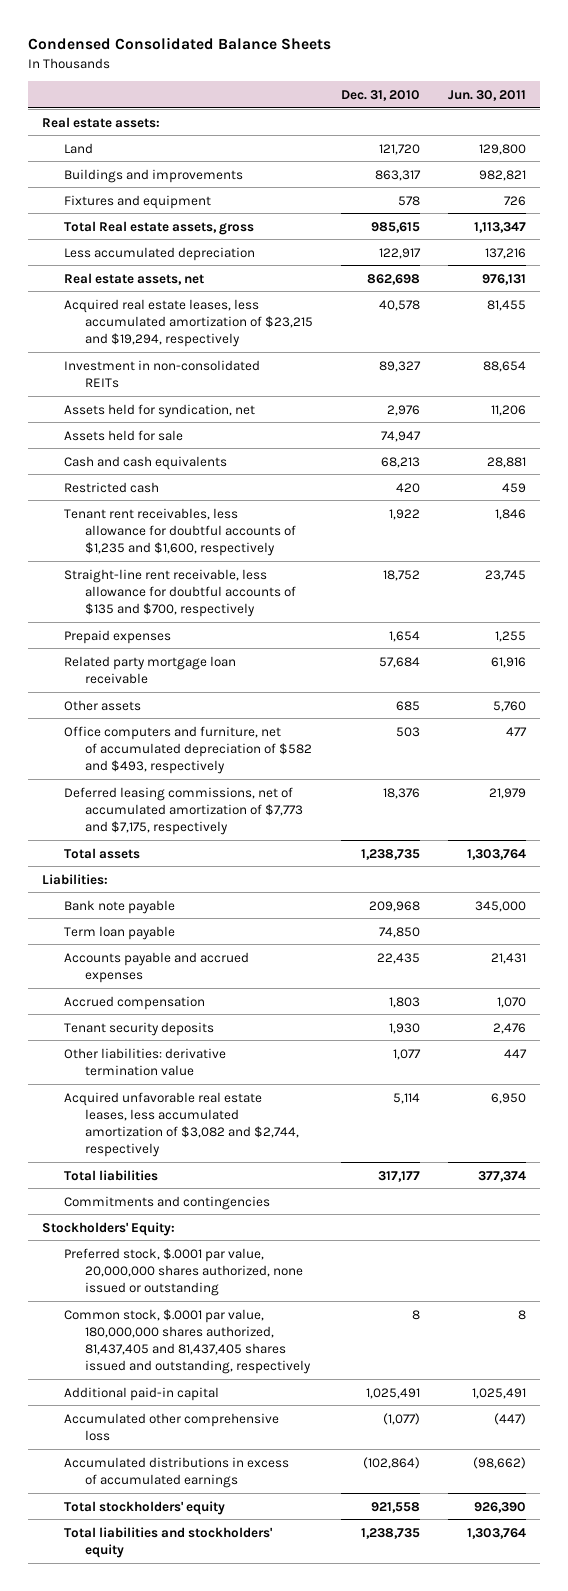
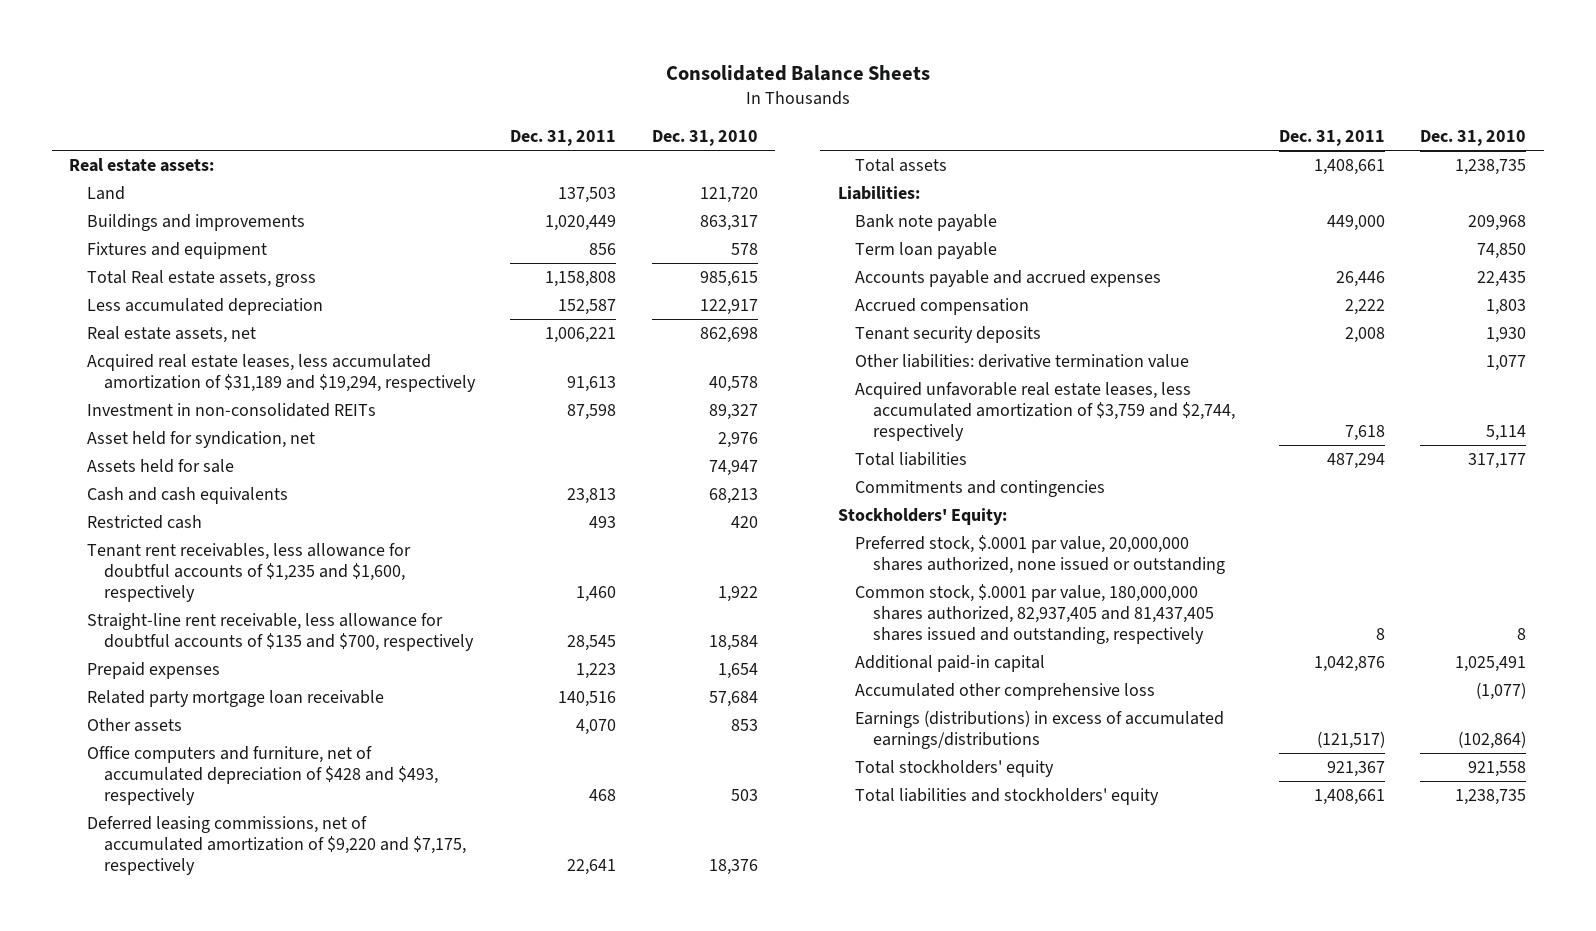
[28,37,332,51] Condensed Consolidated Balance Sheets -> [665,64,930,81] Consolidated Balance Sheets
[447,89,526,101] Jun. 30, 2011 -> none
none -> [510,129,617,146] Dec. 31, 2011
[63,298,314,347] Acquired real estate leases, less accumulated amortization of $23,215 and $19,294, respectively -> [86,354,476,393] Acquired real estate leases, less accumulated amortization of $31,189 and $19,294, respectively
[63,403,255,418] Assets held for syndication, net -> [86,431,315,449] Asset held for syndication, net
[382,569,420,581] 18,752 -> [708,635,758,652] 18,584
[395,700,420,711] 685 -> [730,719,758,732] 853
[63,725,313,774] Office computers and furniture, net of accumulated depreciation of $582 and $493, respectively -> [86,746,438,805] Office computers and furniture, net of accumulated depreciation of $428 and $493, respectively
[63,786,304,835] Deferred leasing commissions, net of accumulated amortization of $7,773 and $7,175, respectively -> [86,816,466,875] Deferred leasing commissions, net of accumulated amortization of $9,220 and $7,175, respectively
[63,1091,300,1157] Acquired unfavorable real estate leases, less accumulated amortization of $3,082 and $2,744, respectively -> [855,382,1235,441] Acquired unfavorable real estate leases, less accumulated amortization of $3,759 and $2,744, respectively
[63,1308,312,1374] Common stock, $.0001 par value, 180,000,000 shares authorized, 81,437,405 and 81,437,405 shares issued and outstanding, respectively -> [855,584,1214,644] Common stock, $.0001 par value, 180,000,000 shares authorized, 82,937,405 and 81,437,405 shares issued and outstanding, respectively
[63,1456,289,1488] Accumulated distributions in excess of accumulated earnings -> [855,710,1225,750] Earnings (distributions) in excess of accumulated earnings/distributions

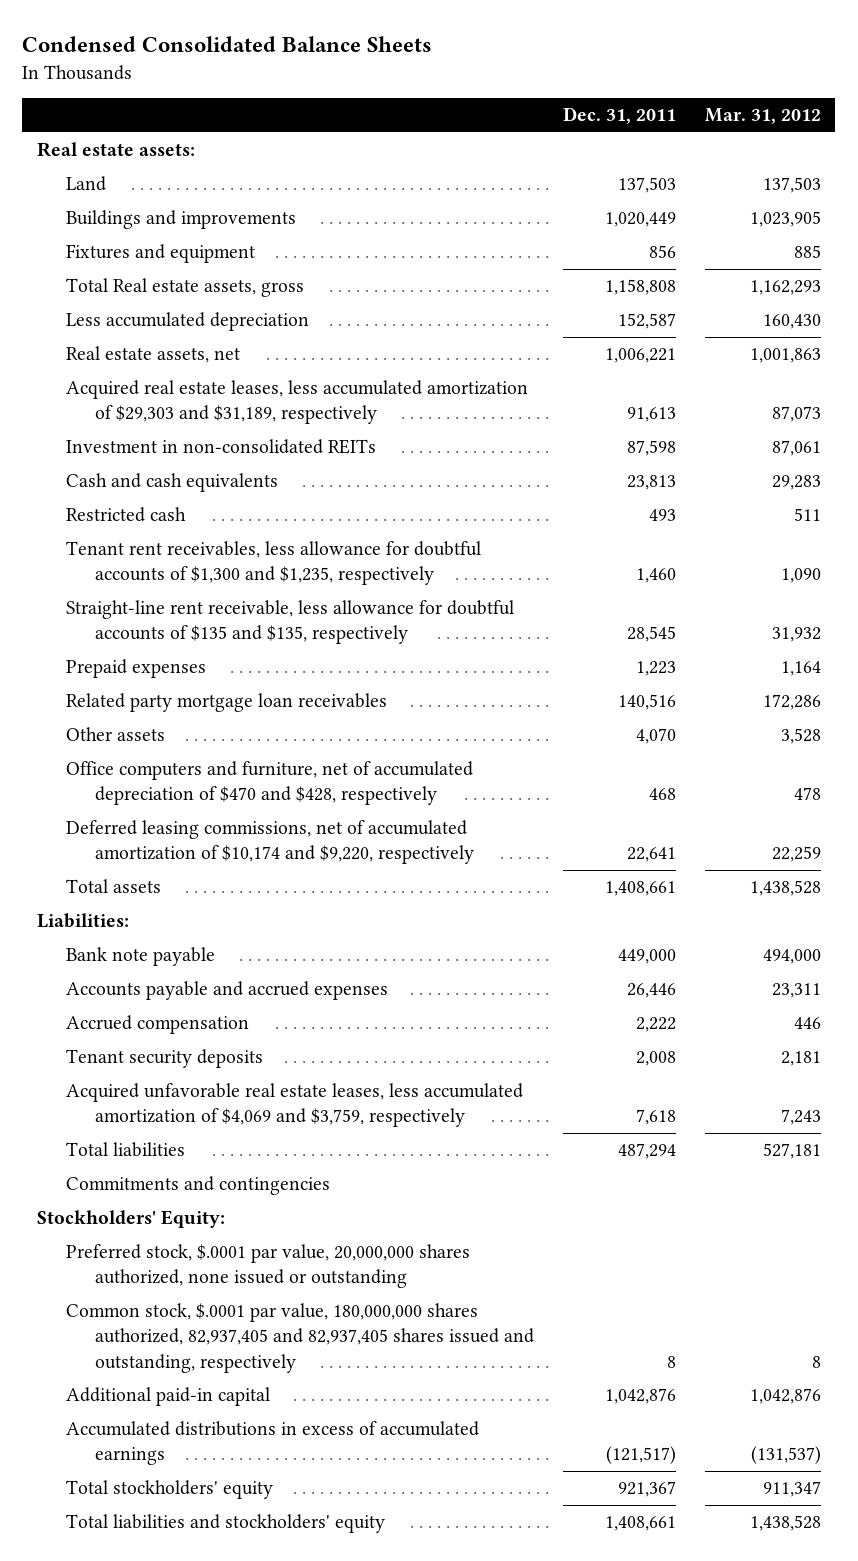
[665,64,930,81] Consolidated Balance Sheets -> [22,36,433,53] Condensed Consolidated Balance Sheets
[651,129,758,146] Dec. 31, 2010 -> none
none -> [704,108,821,125] Mar. 31, 2012
[86,354,476,393] Acquired real estate leases, less accumulated amortization of $31,189 and $19,294, respectively -> [65,380,528,425] Acquired real estate leases, less accumulated amortization of $29,303 and $31,189, respectively
[86,431,315,449] Asset held for syndication, net -> none
[86,459,234,474] Assets held for sale -> none
[86,543,411,602] Tenant rent receivables, less allowance for doubtful accounts of $1,235 and $1,600, respectively -> [65,541,481,586] Tenant rent receivables, less allowance for doubtful accounts of $1,300 and $1,235, respectively
[86,613,474,652] Straight-line rent receivable, less allowance for doubtful accounts of $135 and $700, respectively -> [65,600,514,645] Straight-line rent receivable, less allowance for doubtful accounts of $135 and $135, respectively
[86,690,384,708] Related party mortgage loan receivable -> [65,693,387,713] Related party mortgage loan receivables
[86,746,438,805] Office computers and furniture, net of accumulated depreciation of $428 and $493, respectively -> [65,761,473,806] Office computers and furniture, net of accumulated depreciation of $470 and $428, respectively
[86,816,466,875] Deferred leasing commissions, net of accumulated amortization of $9,220 and $7,175, respectively -> [65,820,475,865] Deferred leasing commissions, net of accumulated amortization of $10,174 and $9,220, respectively
[855,242,998,260] Term loan payable -> none
[855,354,1190,369] Other liabilities: derivative termination value -> none
[855,382,1235,441] Acquired unfavorable real estate leases, less accumulated amortization of $3,759 and $2,744, respectively -> [65,1083,523,1128] Acquired unfavorable real estate leases, less accumulated amortization of $4,069 and $3,759, respectively
[855,584,1214,644] Common stock, $.0001 par value, 180,000,000 shares authorized, 82,937,405 and 81,437,405 shares issued and outstanding, respectively -> [65,1303,535,1373] Common stock, $.0001 par value, 180,000,000 shares authorized, 82,937,405 and 82,937,405 shares issued and outstanding, respectively
[855,683,1156,701] Accumulated other comprehensive loss -> none
[855,710,1225,750] Earnings (distributions) in excess of accumulated earnings/distributions -> [65,1421,479,1466] Accumulated distributions in excess of accumulated earnings

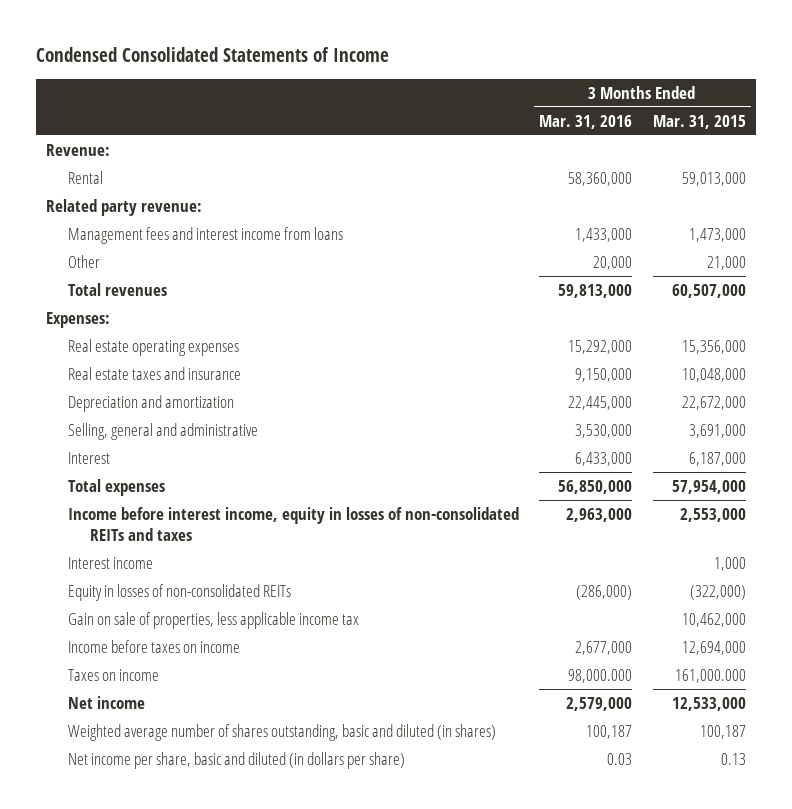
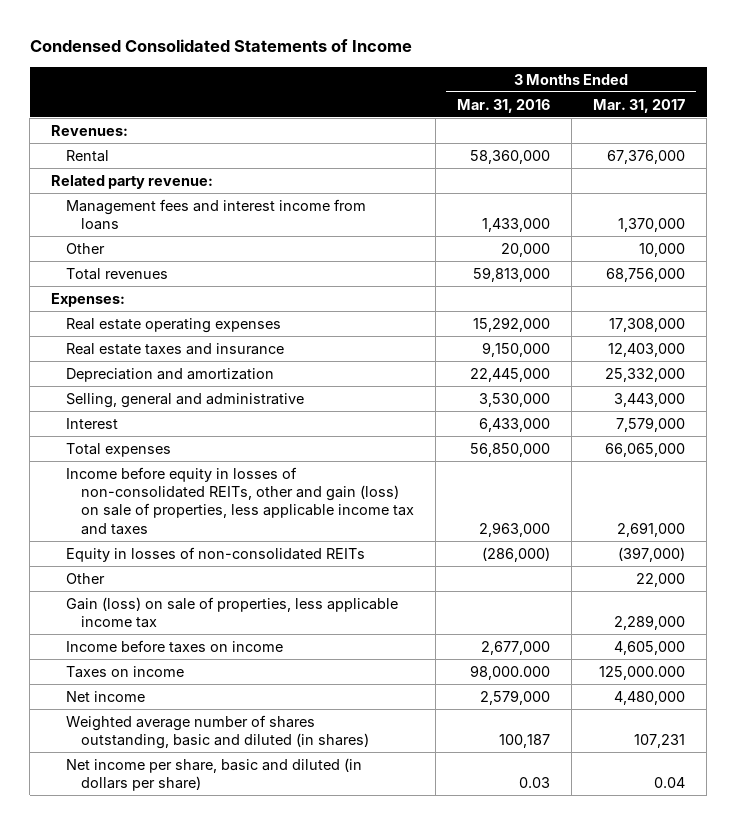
[652,114,746,129] Mar. 31, 2015 -> none
none -> [593,98,686,113] Mar. 31, 2017
[46,143,111,156] Revenue: -> [51,124,129,136] Revenues:
[68,556,154,569] Interest income -> none
[68,506,520,541] Income before interest income, equity in losses of non-consolidated REITs and taxes -> [66,466,414,535] Income before equity in losses of non-consolidated REITs, other and gain (loss) on sale of properties, less applicable income tax and taxes
none -> [66,572,106,584] Other
[68,611,360,629] Gain on sale of properties, less applicable income tax -> [66,596,399,629] Gain (loss) on sale of properties, less applicable income tax

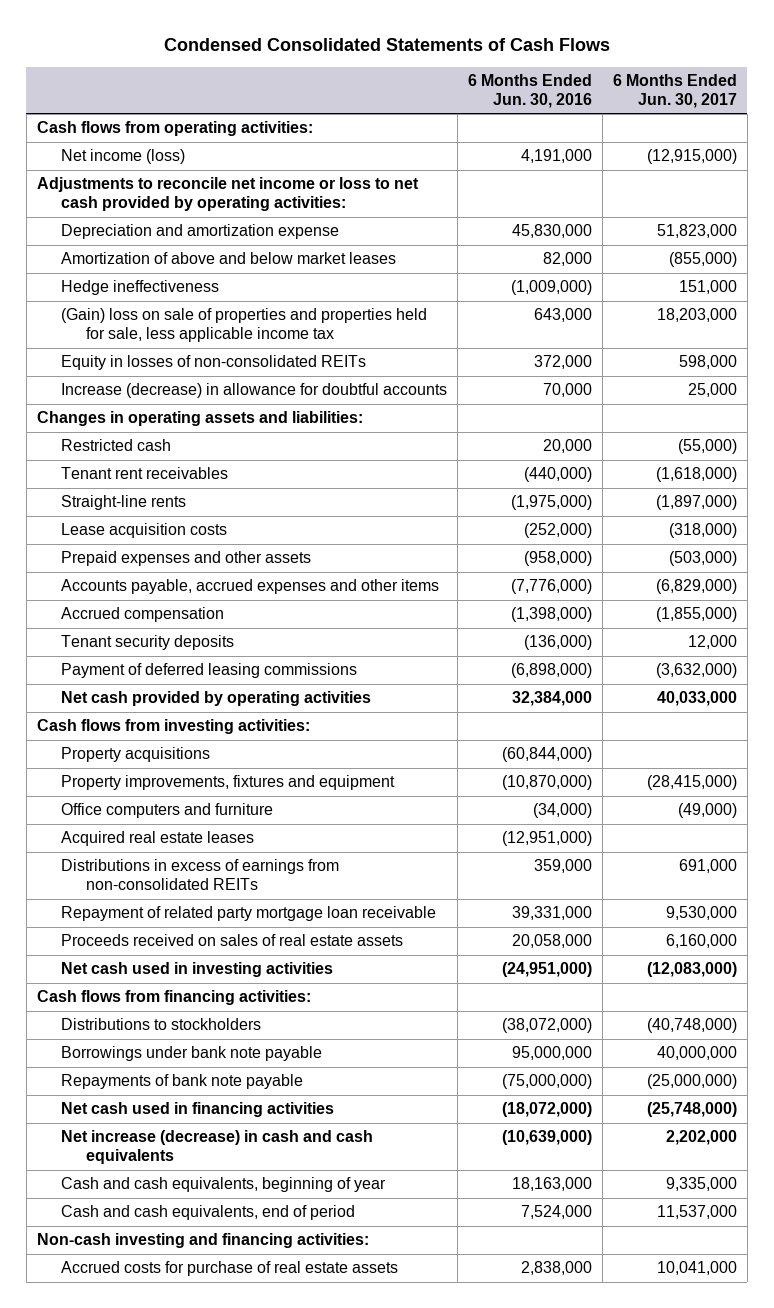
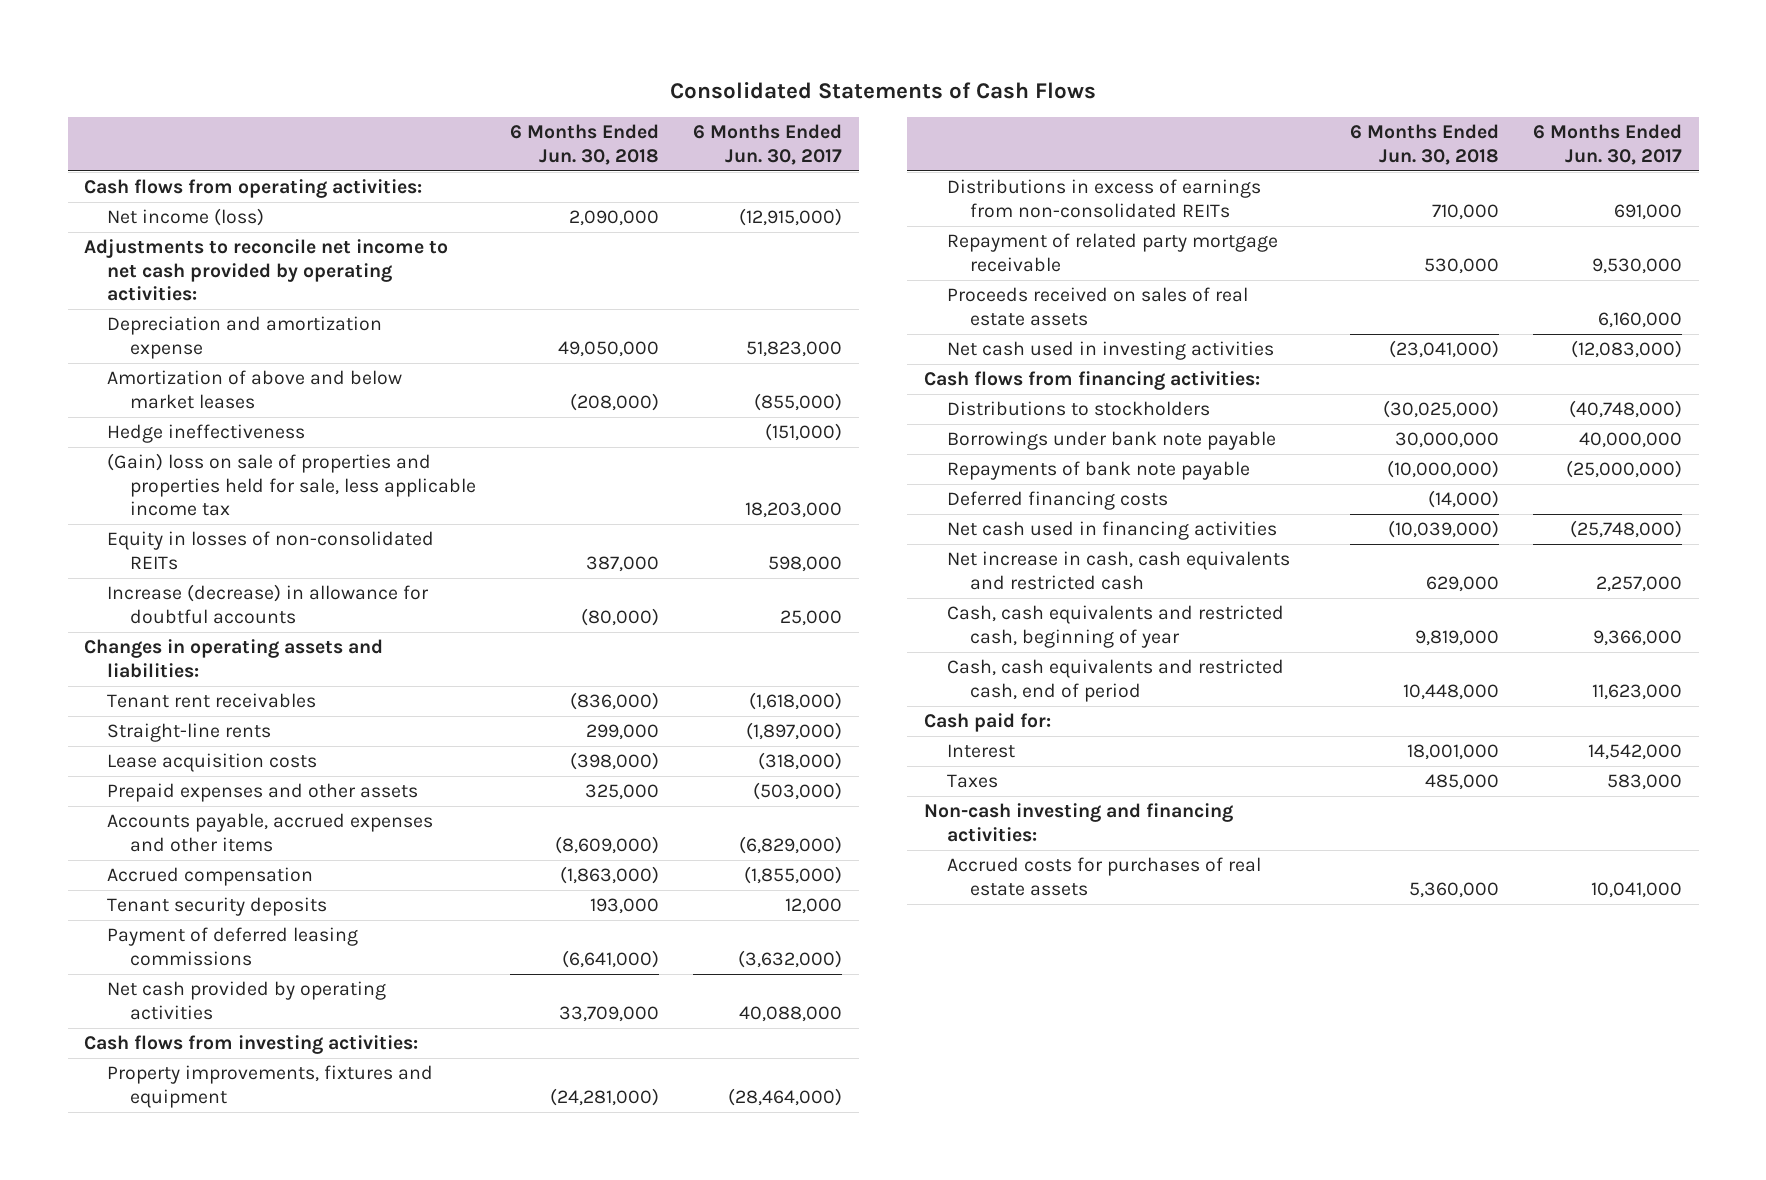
[163,37,610,51] Condensed Consolidated Statements of Cash Flows -> [670,81,1097,99] Consolidated Statements of Cash Flows
[468,73,593,109] 6 Months Ended Jun. 30, 2016 -> none
none -> [510,124,660,165] 6 Months Ended Jun. 30, 2018
[36,177,419,212] Adjustments to reconcile net income or loss to net cash provided by operating activities: -> [84,239,449,302] Adjustments to reconcile net income to net cash provided by operating activities:
[679,280,738,295] 151,000 -> [764,423,842,442] (151,000)
[61,439,172,452] Restricted cash -> none
[657,691,738,707] 40,033,000 -> [738,1005,842,1022] 40,088,000
[61,747,211,763] Property acquisitions -> none
[61,803,274,819] Office computers and furniture -> none
[61,831,255,847] Acquired real estate leases -> none
[647,775,738,791] (28,415,000) -> [727,1087,842,1106] (28,464,000)
[61,906,437,922] Repayment of related party mortgage loan receivable -> [947,233,1279,272] Repayment of related party mortgage receivable
none -> [947,491,1169,511] Deferred financing costs
[61,1130,374,1165] Net increase (decrease) in cash and cash equivalents -> [947,551,1291,590] Net increase in cash, cash equivalents and restricted cash
[666,1130,738,1146] 2,202,000 -> [1595,575,1682,592] 2,257,000
[61,1177,387,1193] Cash and cash equivalents, beginning of year -> [947,605,1285,648] Cash, cash equivalents and restricted cash, beginning of year
[666,1177,738,1192] 9,335,000 -> [1592,629,1682,646] 9,366,000
[61,1205,356,1221] Cash and cash equivalents, end of period -> [947,659,1285,702] Cash, cash equivalents and restricted cash, end of period
[657,1205,738,1220] 11,537,000 -> [1591,683,1682,700] 11,623,000
none -> [924,713,1052,733] Cash paid for:
none -> [947,744,1016,759] Interest
none -> [947,774,999,789] Taxes
[61,1261,399,1277] Accrued costs for purchase of real estate assets -> [947,857,1262,896] Accrued costs for purchases of real estate assets

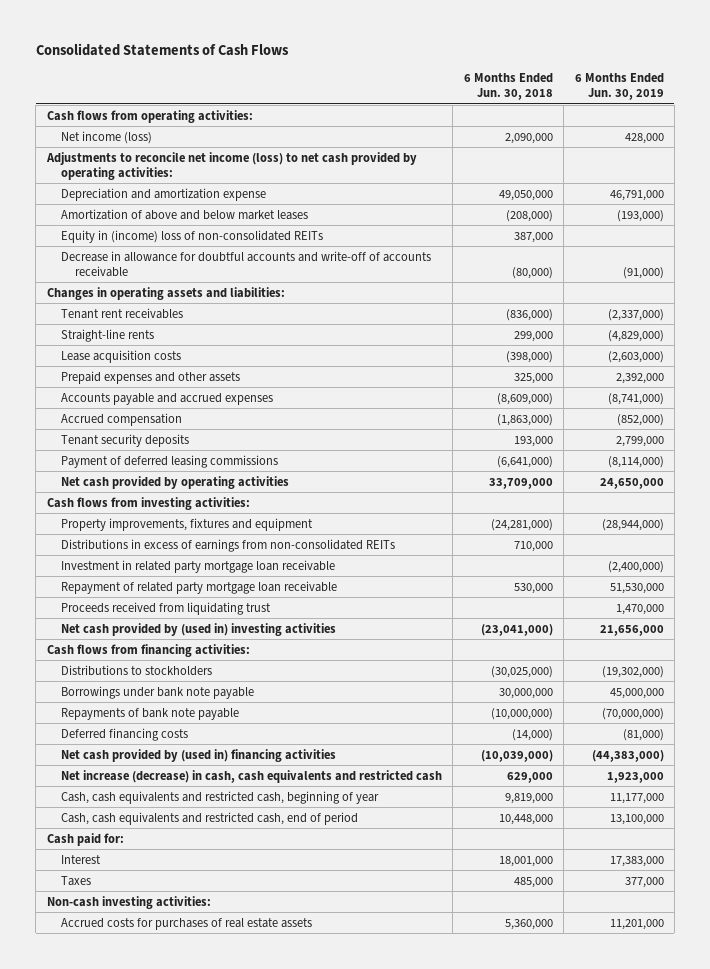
[692,124,842,165] 6 Months Ended Jun. 30, 2017 -> none
none -> [574,73,664,101] 6 Months Ended Jun. 30, 2019
[84,239,449,302] Adjustments to reconcile net income to net cash provided by operating activities: -> [45,151,417,180] Adjustments to reconcile net income (loss) to net cash provided by operating activities:
[107,424,306,444] Hedge ineffectiveness -> none
[107,453,477,517] (Gain) loss on sale of properties and properties held for sale, less applicable income tax -> none
[107,531,435,570] Equity in losses of non-consolidated REITs -> [60,229,323,243] Equity in (income) loss of non-consolidated REITs
[107,584,430,624] Increase (decrease) in allowance for doubtful accounts -> [60,250,431,277] Decrease in allowance for doubtful accounts and write-off of accounts receivable
[107,813,434,852] Accounts payable, accrued expenses and other items -> [60,392,273,405] Accounts payable and accrued expenses
[947,287,1249,326] Proceeds received on sales of real estate assets -> none
none -> [60,559,335,573] Investment in related party mortgage loan receivable
[947,233,1279,272] Repayment of related party mortgage receivable -> [60,580,337,594] Repayment of related party mortgage loan receivable
none -> [60,601,271,615] Proceeds received from liquidating trust
[947,341,1275,361] Net cash used in investing activities -> [60,622,336,636] Net cash provided by (used in) investing activities
[947,521,1278,541] Net cash used in financing activities -> [60,748,336,762] Net cash provided by (used in) financing activities
[947,551,1291,590] Net increase in cash, cash equivalents and restricted cash -> [60,769,442,783] Net increase (decrease) in cash, cash equivalents and restricted cash
[924,803,1234,842] Non-cash investing and financing activities: -> [46,895,211,909] Non-cash investing activities:

